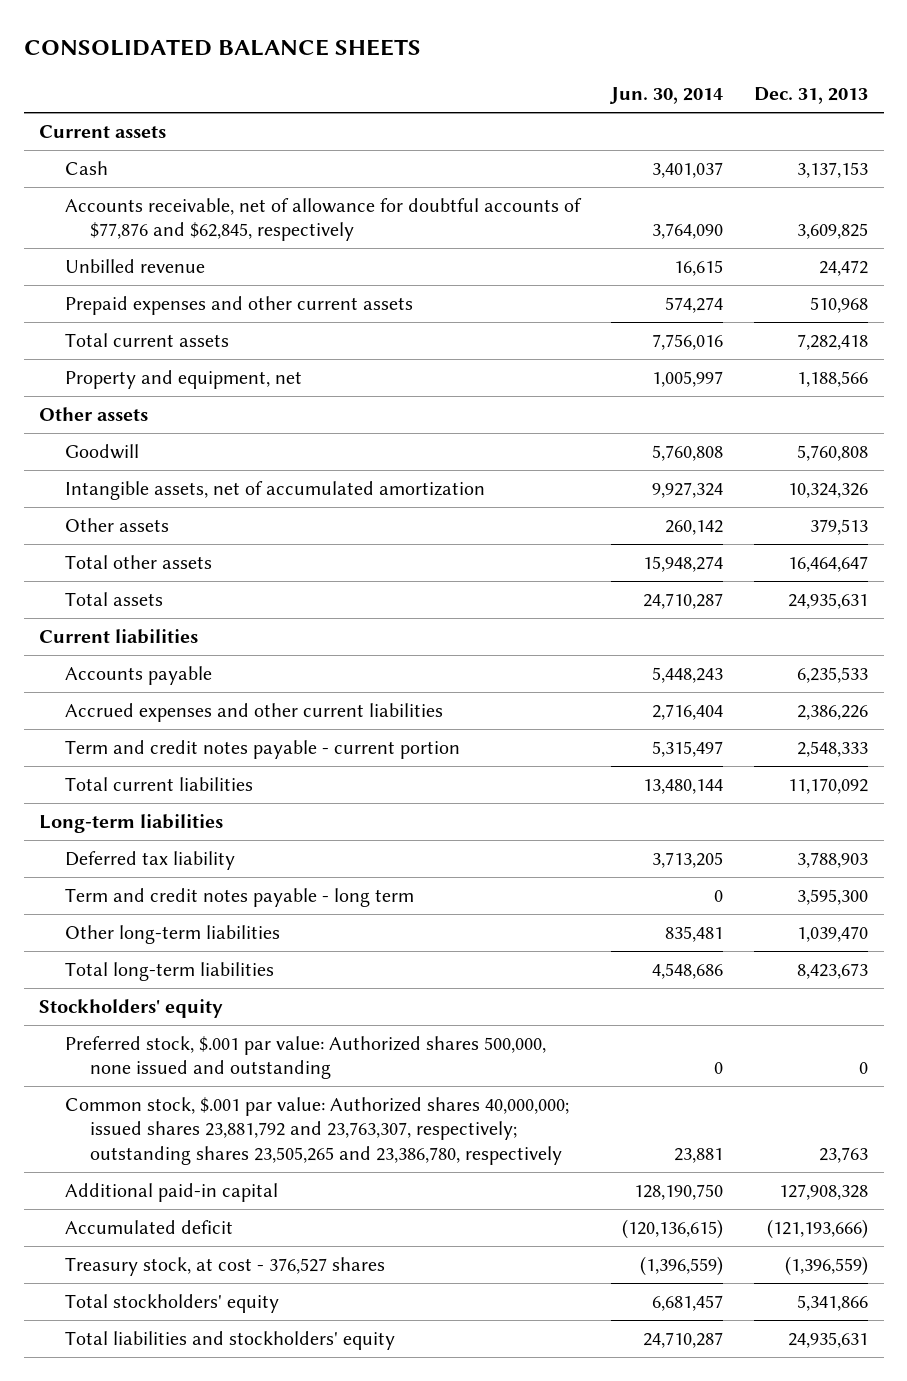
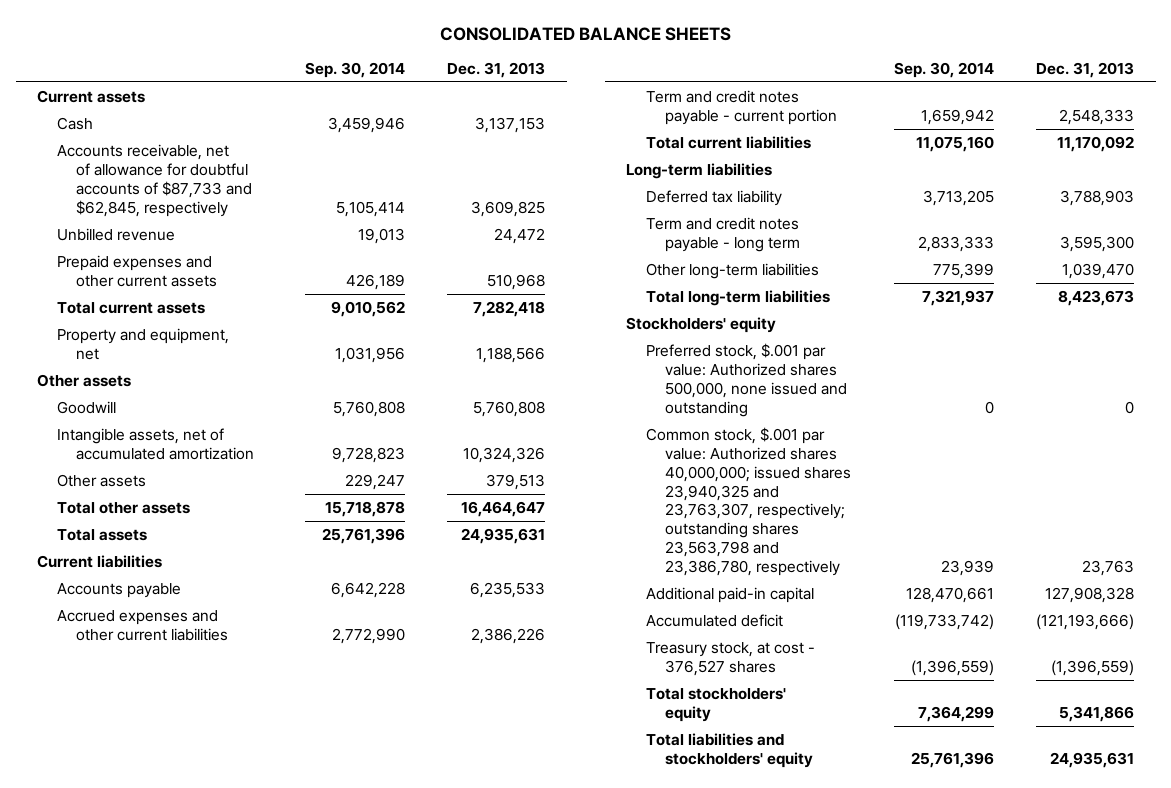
[608,87,723,105] Jun. 30, 2014 -> none
none -> [304,61,405,78] Sep. 30, 2014
[64,198,582,242] Accounts receivable, net of allowance for doubtful accounts of $77,876 and $62,845, respectively -> [56,143,253,217] Accounts receivable, net of allowance for doubtful accounts of $87,733 and $62,845, respectively
[64,1097,569,1165] Common stock, $.001 par value: Authorized shares 40,000,000; issued shares 23,881,792 and 23,763,307, respectively; outstanding shares 23,505,265 and 23,386,780, respectively -> [645,426,852,577] Common stock, $.001 par value: Authorized shares 40,000,000; issued shares 23,940,325 and 23,763,307, respectively; outstanding shares 23,563,798 and 23,386,780, respectively

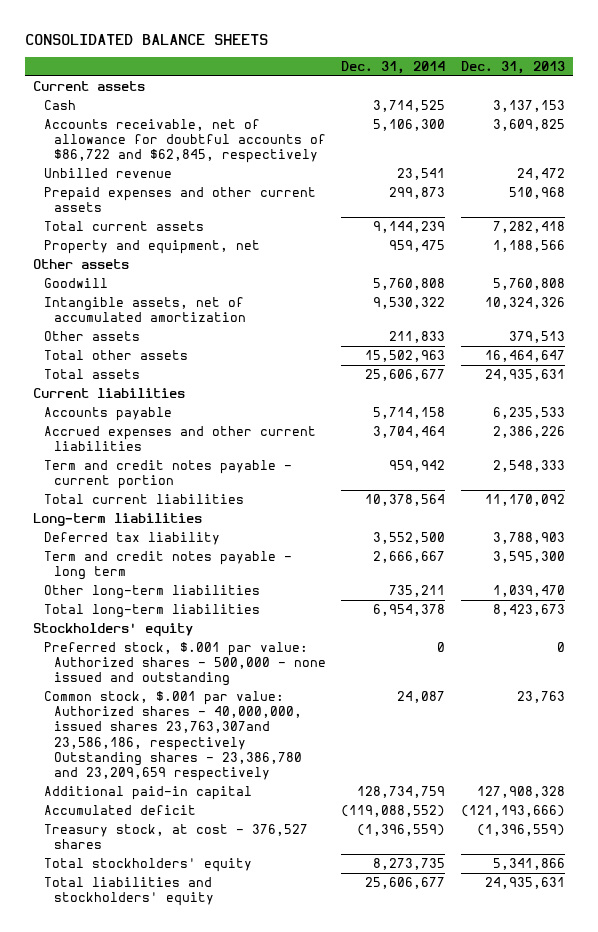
[304,61,405,78] Sep. 30, 2014 -> none
none -> [341,61,446,75] Dec. 31, 2014
[56,143,253,217] Accounts receivable, net of allowance for doubtful accounts of $87,733 and $62,845, respectively -> [43,119,326,164] Accounts receivable, net of allowance for doubtful accounts of $86,722 and $62,845, respectively
[645,342,848,417] Preferred stock, $.001 par value: Authorized shares 500,000, none issued and outstanding -> [43,642,326,687] Preferred stock, $.001 par value: Authorized shares - 500,000 - none issued and outstanding
[645,426,852,577] Common stock, $.001 par value: Authorized shares 40,000,000; issued shares 23,940,325 and 23,763,307, respectively; outstanding shares 23,563,798 and 23,386,780, respectively -> [43,691,302,781] Common stock, $.001 par value: Authorized shares - 40,000,000, issued shares 23,763,307and 23,586,186, respectively Outstanding shares - 23,386,780 and 23,209,659 respectively

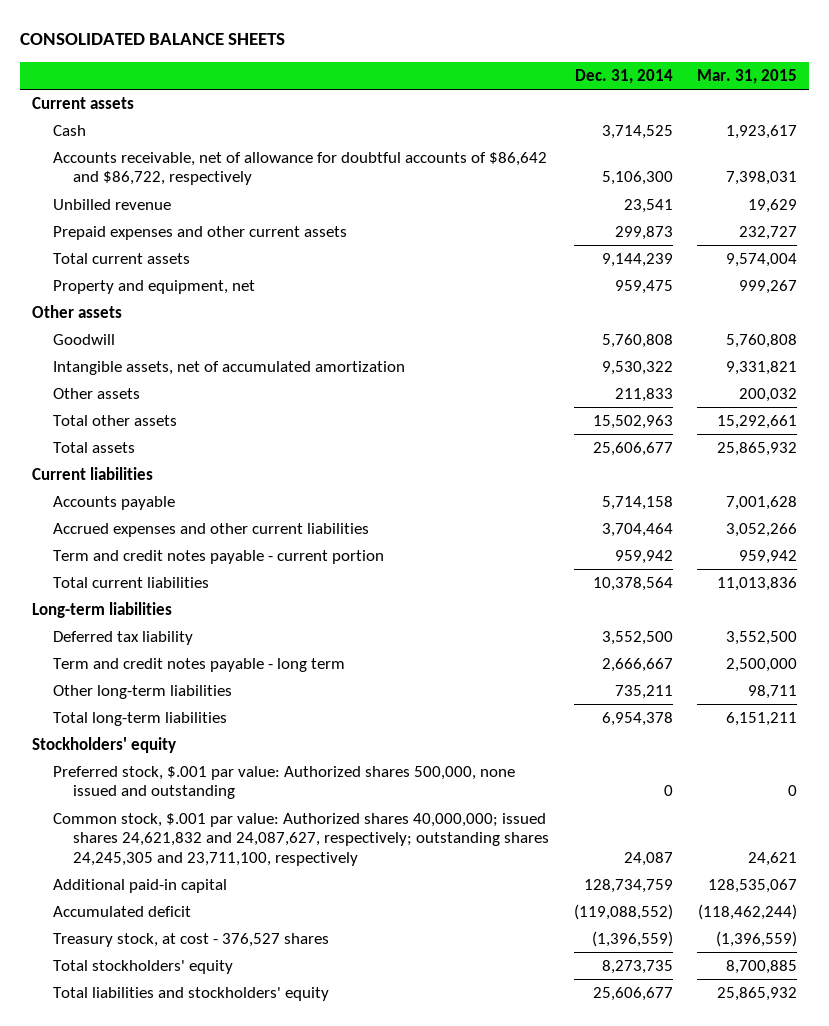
[460,61,565,75] Dec. 31, 2013 -> none
none -> [697,68,798,84] Mar. 31, 2015
[43,119,326,164] Accounts receivable, net of allowance for doubtful accounts of $86,722 and $62,845, respectively -> [52,152,547,186] Accounts receivable, net of allowance for doubtful accounts of $86,642 and $86,722, respectively
[43,642,326,687] Preferred stock, $.001 par value: Authorized shares - 500,000 - none issued and outstanding -> [52,766,515,800] Preferred stock, $.001 par value: Authorized shares 500,000, none issued and outstanding
[43,691,302,781] Common stock, $.001 par value: Authorized shares - 40,000,000, issued shares 23,763,307and 23,586,186, respectively Outstanding shares - 23,386,780 and 23,209,659 respectively -> [52,813,550,866] Common stock, $.001 par value: Authorized shares 40,000,000; issued shares 24,621,832 and 24,087,627, respectively; outstanding shares 24,245,305 and 23,711,100, respectively

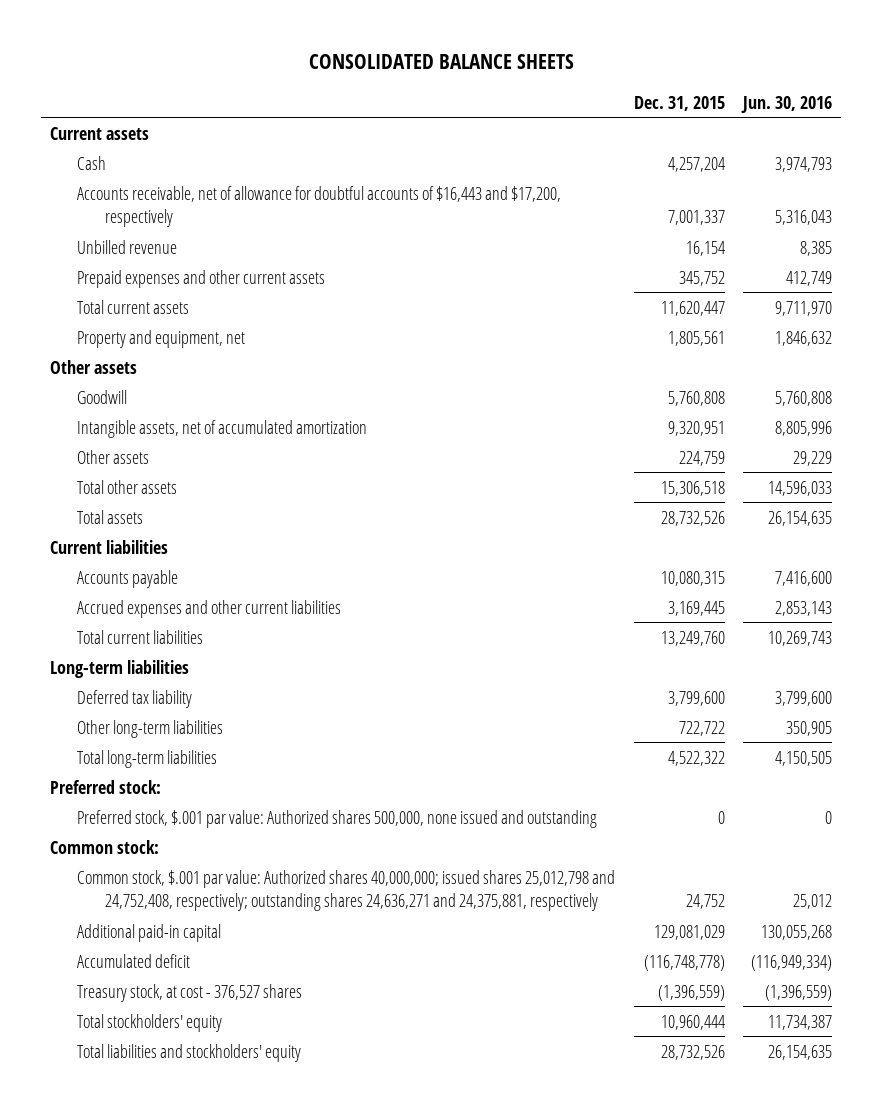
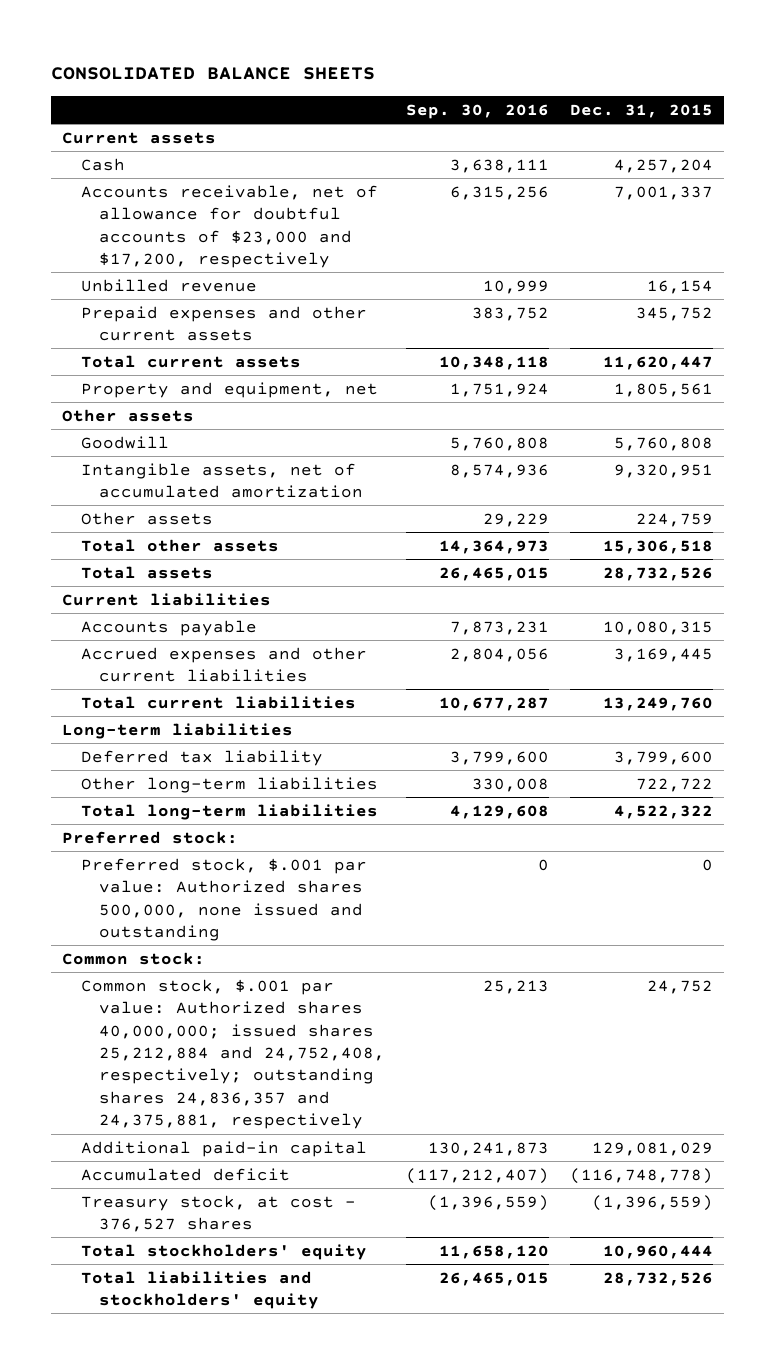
[741,95,833,113] Jun. 30, 2016 -> none
none -> [406,103,550,119] Sep. 30, 2016
[77,185,562,227] Accounts receivable, net of allowance for doubtful accounts of $16,443 and $17,200, respectively -> [80,184,378,269] Accounts receivable, net of allowance for doubtful accounts of $23,000 and $17,200, respectively
[77,869,616,911] Common stock, $.001 par value: Authorized shares 40,000,000; issued shares 25,012,798 and 24,752,408, respectively; outstanding shares 24,636,271 and 24,375,881, respectively -> [80,978,385,1130] Common stock, $.001 par value: Authorized shares 40,000,000; issued shares 25,212,884 and 24,752,408, respectively; outstanding shares 24,836,357 and 24,375,881, respectively

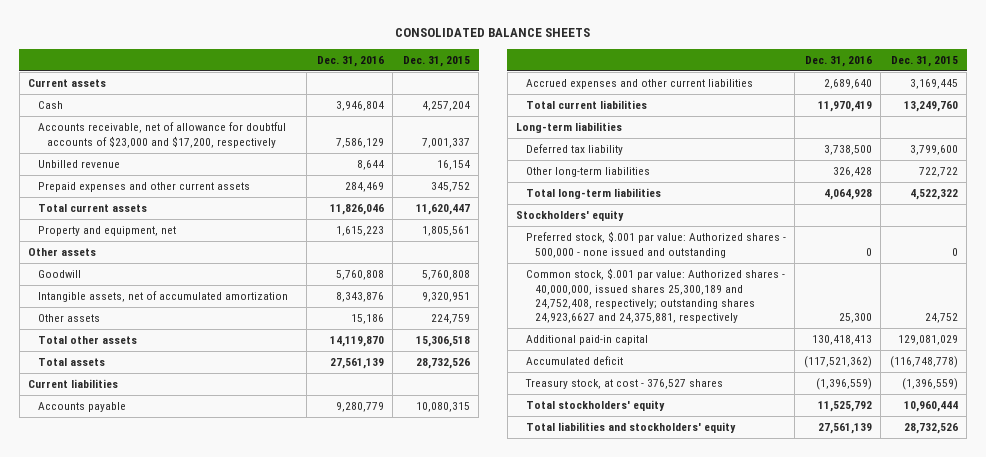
[406,103,550,119] Sep. 30, 2016 -> none
none -> [316,55,384,67] Dec. 31, 2016
[62,830,239,844] Preferred stock: -> none
[62,951,206,965] Common stock: -> none
none -> [516,210,625,222] Stockholders' equity
[80,857,367,942] Preferred stock, $.001 par value: Authorized shares 500,000, none issued and outstanding -> [525,231,786,258] Preferred stock, $.001 par value: Authorized shares - 500,000 - none issued and outstanding
[80,978,385,1130] Common stock, $.001 par value: Authorized shares 40,000,000; issued shares 25,212,884 and 24,752,408, respectively; outstanding shares 24,836,357 and 24,375,881, respectively -> [525,268,785,324] Common stock, $.001 par value: Authorized shares - 40,000,000, issued shares 25,300,189 and 24,752,408, respectively; outstanding shares 24,923,6627 and 24,375,881, respectively

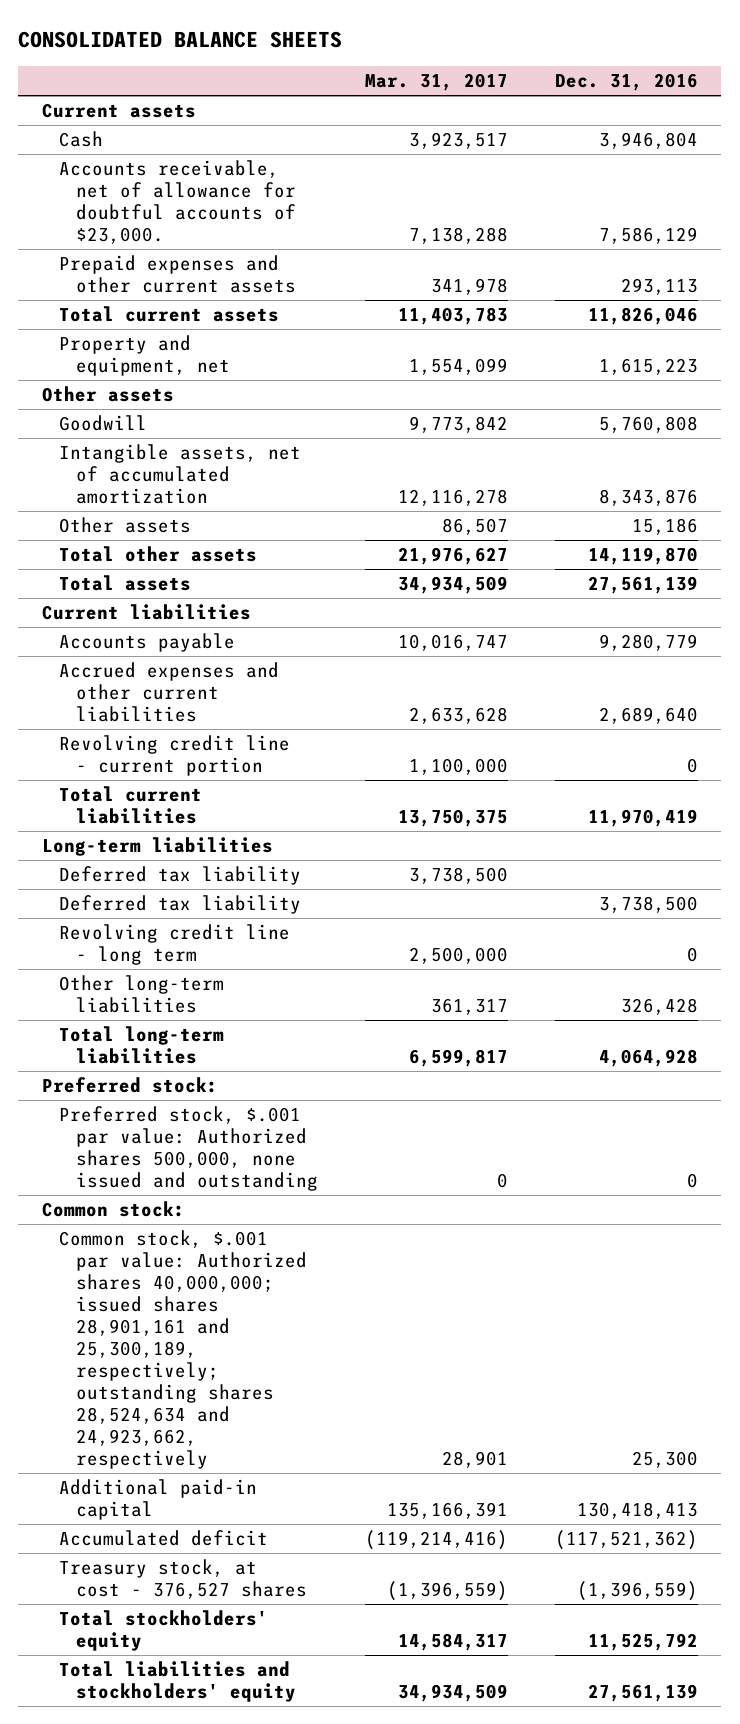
[402,55,470,67] Dec. 31, 2015 -> none
none -> [364,73,508,92] Mar. 31, 2017
[37,160,120,169] Unbilled revenue -> none
[37,122,286,148] Accounts receivable, net of allowance for doubtful accounts of $23,000 and $17,200, respectively -> [58,160,296,245] Accounts receivable, net of allowance for doubtful accounts of $23,000.
[344,182,384,193] 284,469 -> [620,278,698,296] 293,113
none -> [58,735,290,777] Revolving credit line - current portion
none -> [58,866,301,886] Deferred tax liability
none -> [58,924,290,966] Revolving credit line - long term
[516,210,625,222] Stockholders' equity -> none
none -> [41,1077,218,1094] Preferred stock:
[525,231,786,258] Preferred stock, $.001 par value: Authorized shares - 500,000 - none issued and outstanding -> [58,1106,318,1192] Preferred stock, $.001 par value: Authorized shares 500,000, none issued and outstanding
none -> [41,1201,185,1218] Common stock:
[525,268,785,324] Common stock, $.001 par value: Authorized shares - 40,000,000, issued shares 25,300,189 and 24,752,408, respectively; outstanding shares 24,923,6627 and 24,375,881, respectively -> [58,1230,307,1469] Common stock, $.001 par value: Authorized shares 40,000,000; issued shares 28,901,161 and 25,300,189, respectively; outstanding shares 28,524,634 and 24,923,662, respectively

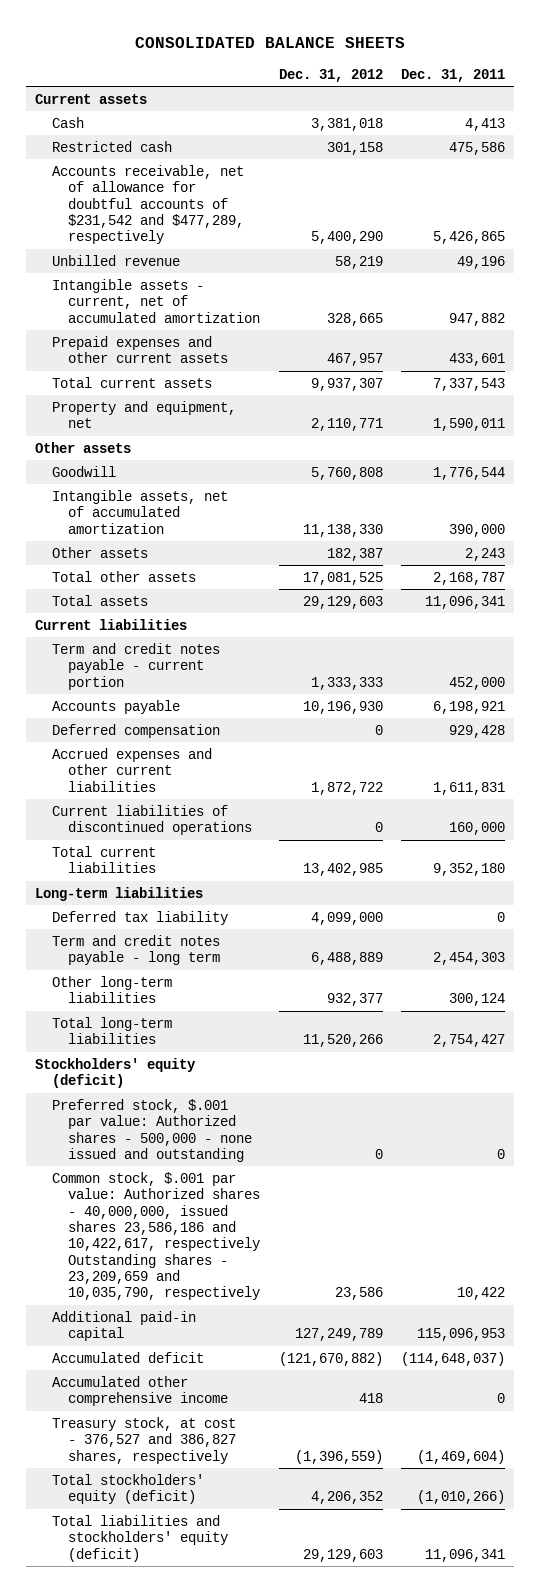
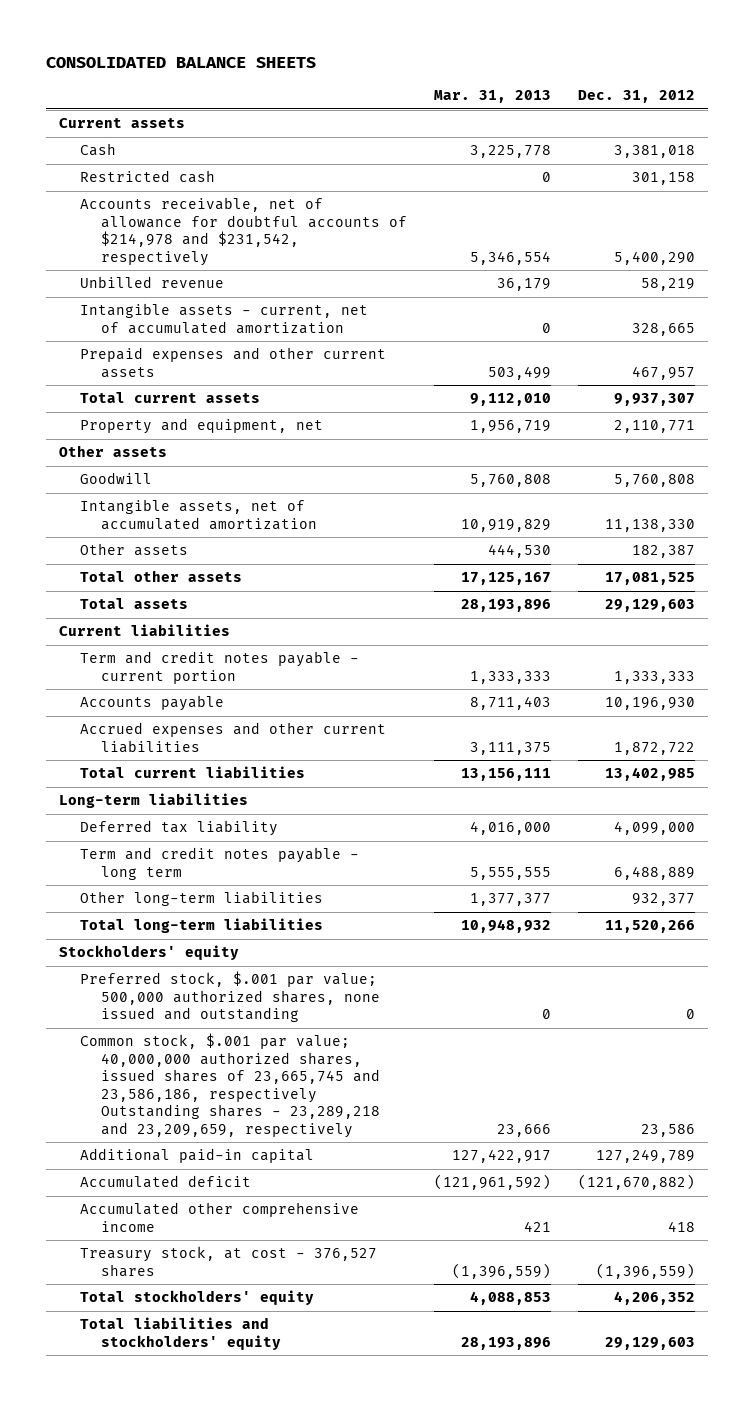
[400,68,505,82] Dec. 31, 2011 -> none
none -> [433,90,551,104] Mar. 31, 2013
[51,164,245,245] Accounts receivable, net of allowance for doubtful accounts of $231,542 and $477,289, respectively -> [79,197,407,266] Accounts receivable, net of allowance for doubtful accounts of $214,978 and $231,542, respectively
[51,723,220,738] Deferred compensation -> none
[51,804,253,836] Current liabilities of discontinued operations -> none
[35,1057,197,1089] Stockholders' equity (deficit) -> [59,945,240,961] Stockholders' equity
[51,1098,253,1162] Preferred stock, $.001 par value: Authorized shares - 500,000 - none issued and outstanding -> [79,971,380,1023] Preferred stock, $.001 par value; 500,000 authorized shares, none issued and outstanding
[51,1171,261,1301] Common stock, $.001 par value: Authorized shares - 40,000,000, issued shares 23,586,186 and 10,422,617, respectively Outstanding shares - 23,209,659 and 10,035,790, respectively -> [79,1033,380,1138] Common stock, $.001 par value; 40,000,000 authorized shares, issued shares of 23,665,745 and 23,586,186, respectively Outstanding shares - 23,289,218 and 23,209,659, respectively
[51,1416,237,1464] Treasury stock, at cost - 376,527 and 386,827 shares, respectively -> [79,1246,377,1277] Treasury stock, at cost - 376,527 shares
[51,1473,204,1505] Total stockholders' equity (deficit) -> [79,1290,314,1306] Total stockholders' equity
[51,1514,229,1562] Total liabilities and stockholders' equity (deficit) -> [79,1317,281,1350] Total liabilities and stockholders' equity

